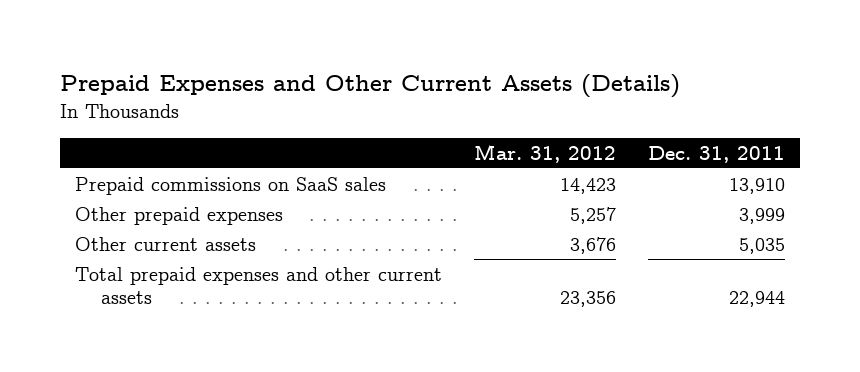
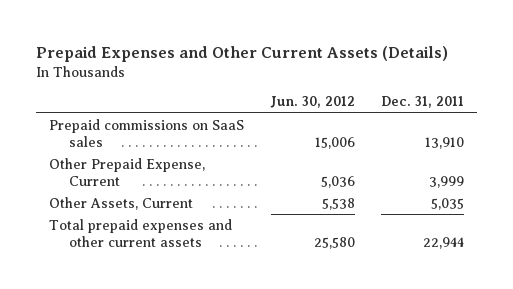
[474,143,617,163] Mar. 31, 2012 -> none
none -> [269,96,355,109] Jun. 30, 2012
[75,206,284,225] Other prepaid expenses -> [49,157,206,186] Other Prepaid Expense, Current
[75,236,257,251] Other current assets -> [49,196,194,210] Other Assets, Current

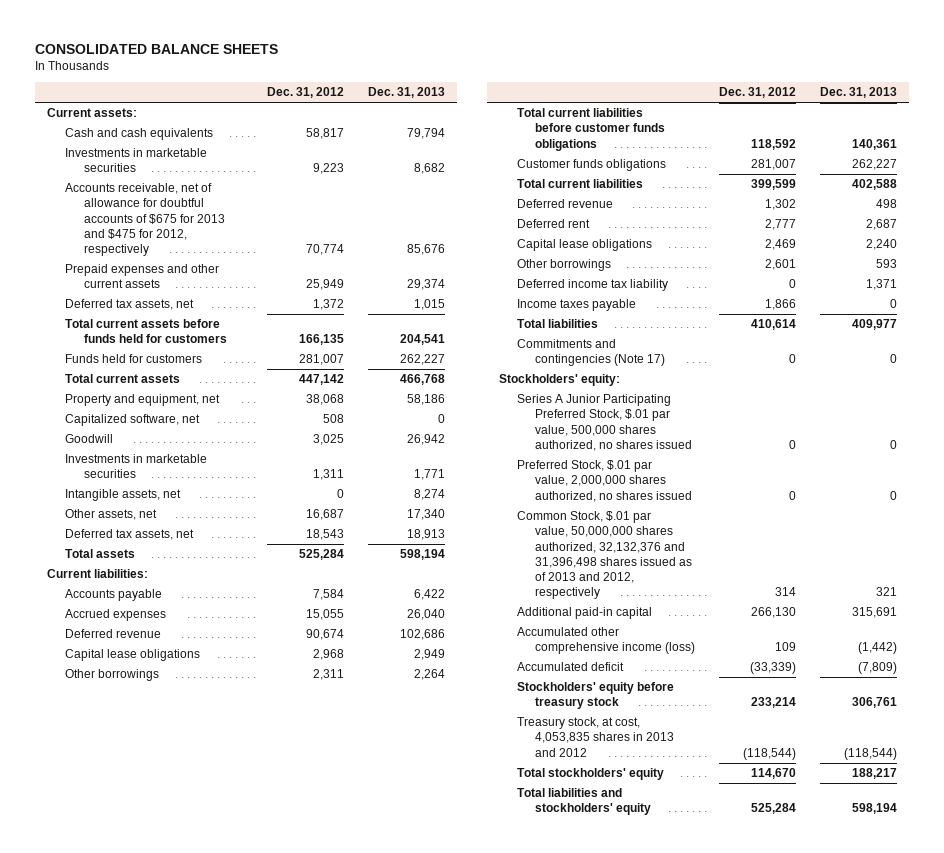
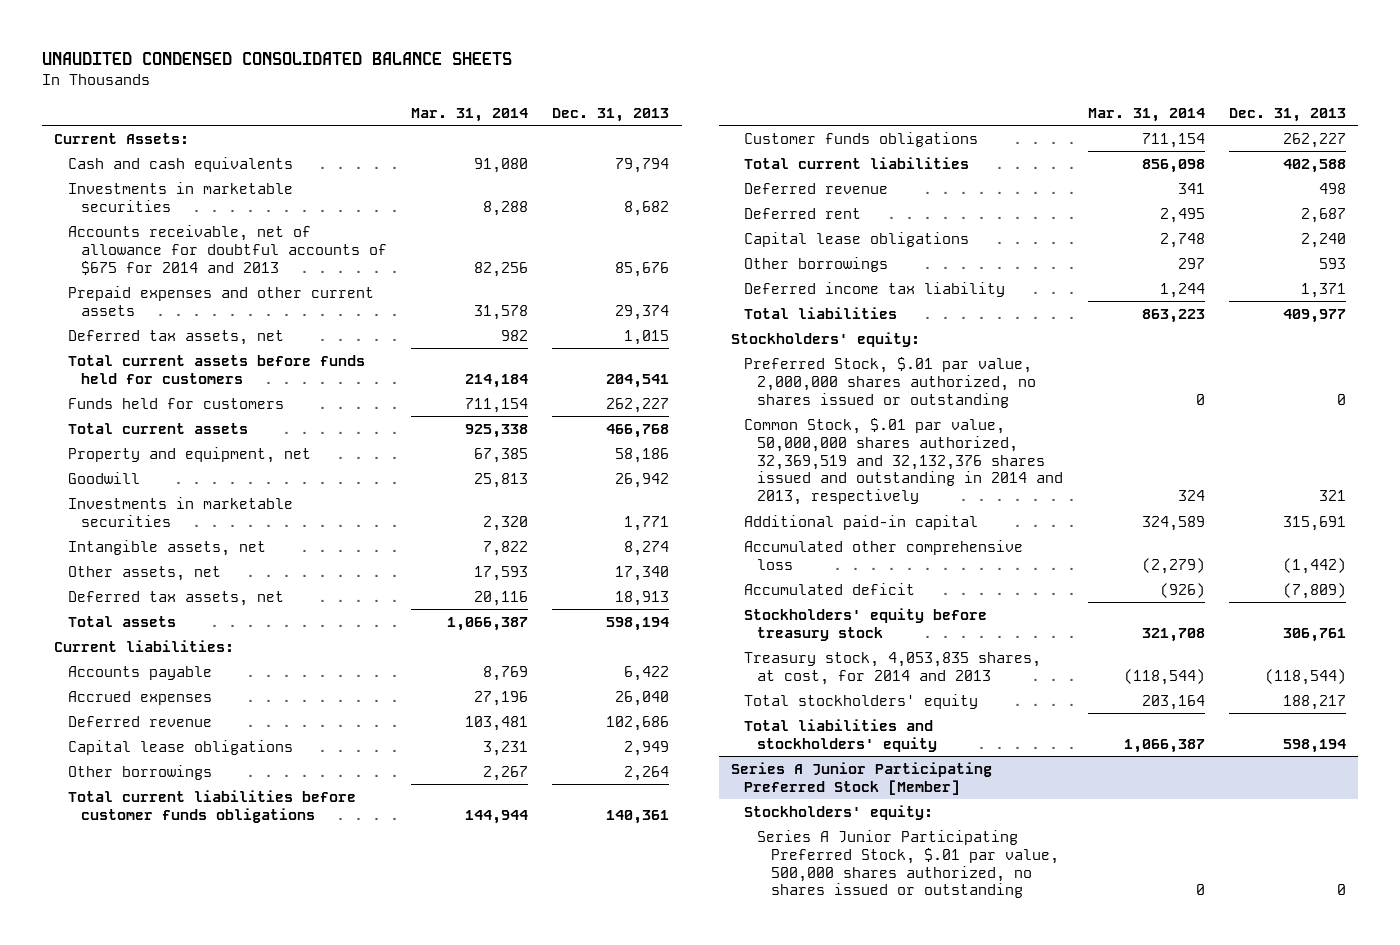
[35,43,279,54] CONSOLIDATED BALANCE SHEETS -> [42,52,513,66] UNAUDITED CONDENSED CONSOLIDATED BALANCE SHEETS
[267,87,345,99] Dec. 31, 2012 -> none
none -> [411,107,529,122] Mar. 31, 2014
[46,108,137,118] Current assets: -> [54,132,190,144] Current Assets:
[65,183,225,257] Accounts receivable, net of allowance for doubtful accounts of $675 for 2013 and $475 for 2012, respectively -> [67,224,388,275] Accounts receivable, net of allowance for doubtful accounts of $675 for 2014 and 2013
[65,414,201,427] Capitalized software, net -> none
[517,299,637,312] Income taxes payable -> none
[517,339,666,367] Commitments and contingencies (Note 17) -> none
[517,394,693,451] Series A Junior Participating Preferred Stock, $.01 par value, 500,000 shares authorized, no shares issued -> none
[517,460,693,502] Preferred Stock, $.01 par value, 2,000,000 shares authorized, no shares issued -> [744,356,1037,408] Preferred Stock, $.01 par value, 2,000,000 shares authorized, no shares issued or outstanding
[517,511,693,600] Common Stock, $.01 par value, 50,000,000 shares authorized, 32,132,376 and 31,396,498 shares issued as of 2013 and 2012, respectively -> [744,417,1064,506] Common Stock, $.01 par value, 50,000,000 shares authorized, 32,369,519 and 32,132,376 shares issued and outstanding in 2014 and 2013, respectively
[517,627,696,655] Accumulated other comprehensive income (loss) -> [744,539,1024,570] Accumulated other comprehensive loss
[517,717,675,757] Treasury stock, at cost, 4,053,835 shares in 2013 and 2012 -> [744,651,1042,685] Treasury stock, 4,053,835 shares, at cost, for 2014 and 2013
none -> [730,761,992,795] Series A Junior Participating Preferred Stock [Member]
none -> [744,804,934,820] Stockholders' equity:
none -> [757,829,1059,899] Series A Junior Participating Preferred Stock, $.01 par value, 500,000 shares authorized, no shares issued or outstanding

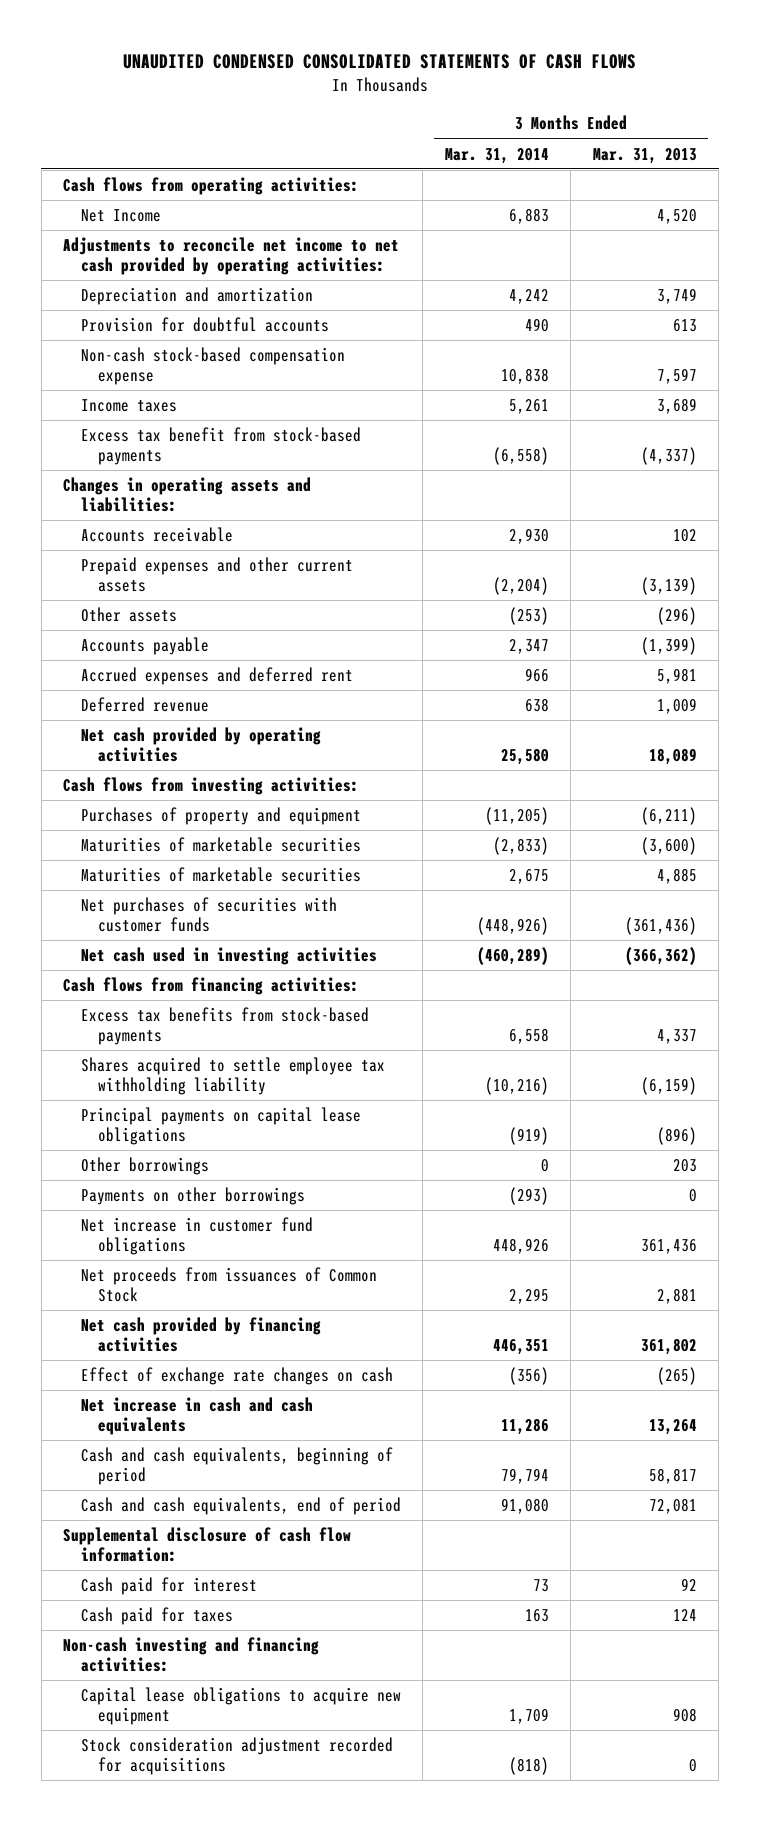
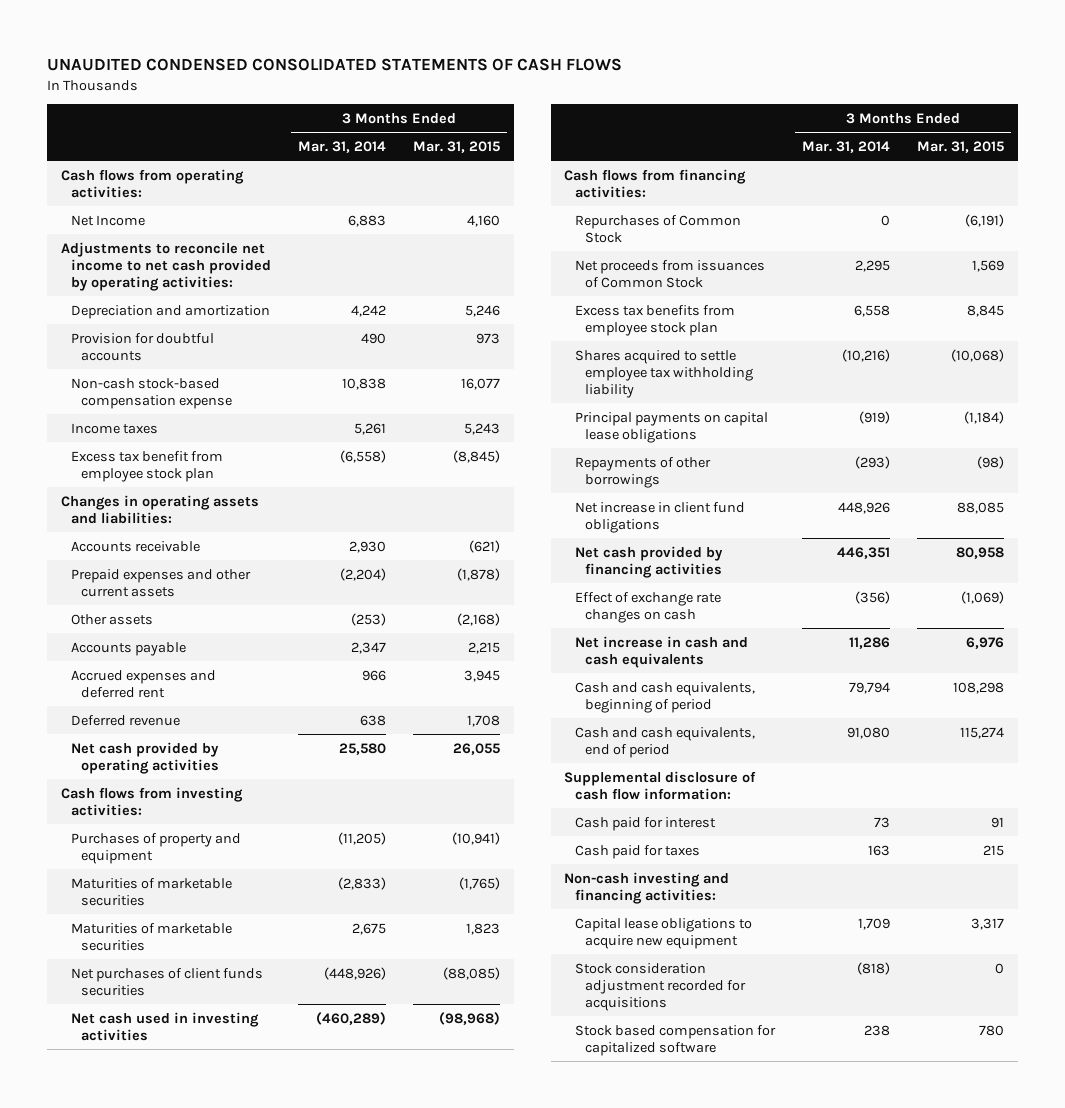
[592,147,697,164] Mar. 31, 2013 -> none
none -> [413,140,501,153] Mar. 31, 2015
[80,427,361,465] Excess tax benefit from stock-based payments -> [71,450,224,482] Excess tax benefit from employee stock plan
[80,897,337,932] Net purchases of securities with customer funds -> [71,967,264,996] Net purchases of client funds securities
none -> [574,214,741,243] Repurchases of Common Stock
[80,1267,377,1302] Net proceeds from issuances of Common Stock -> [574,259,765,288] Net proceeds from issuances of Common Stock
[80,1007,369,1045] Excess tax benefits from stock-based payments -> [574,304,735,336] Excess tax benefits from employee stock plan
[80,1157,209,1176] Other borrowings -> none
[80,1187,305,1206] Payments on other borrowings -> [574,456,711,488] Repayments of other borrowings
[80,1217,313,1255] Net increase in customer fund obligations -> [574,501,745,533] Net increase in client fund obligations
none -> [574,1024,776,1056] Stock based compensation for capitalized software

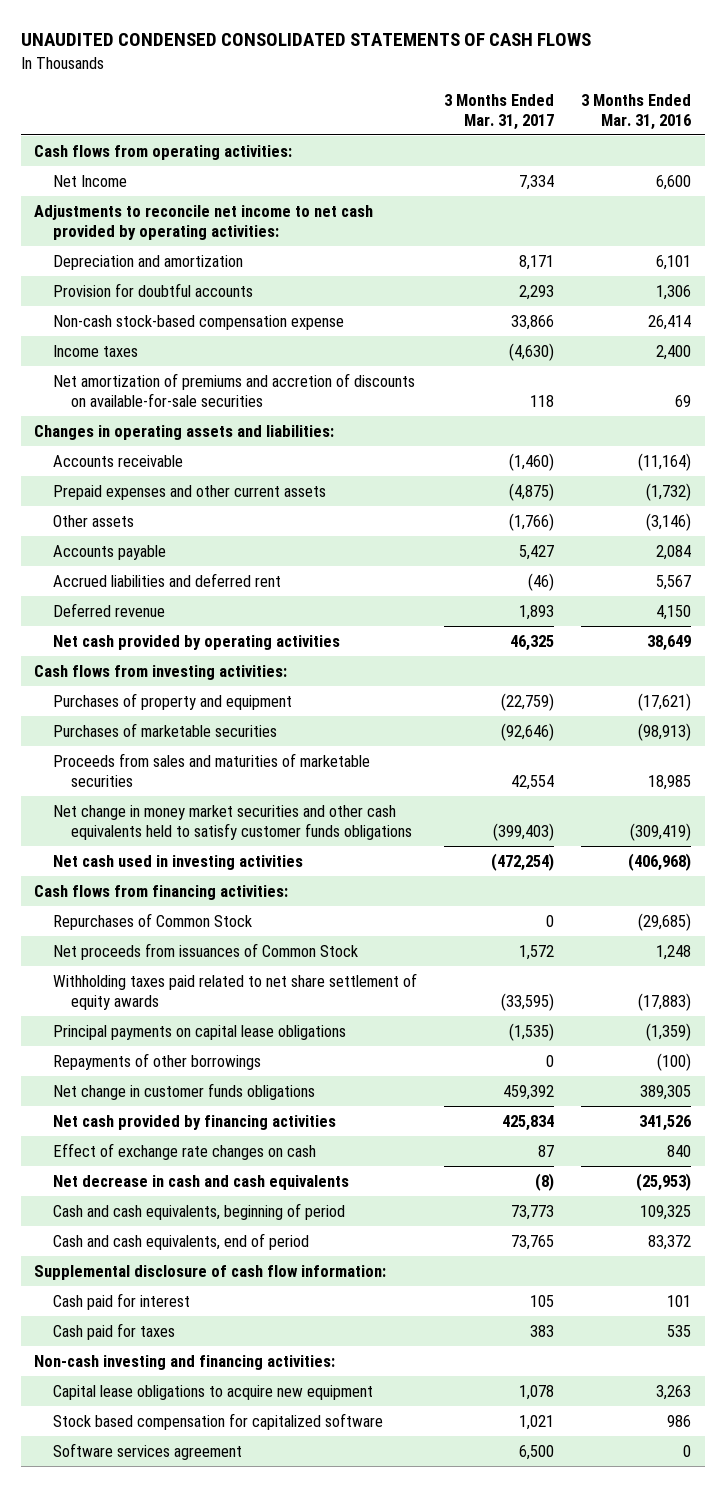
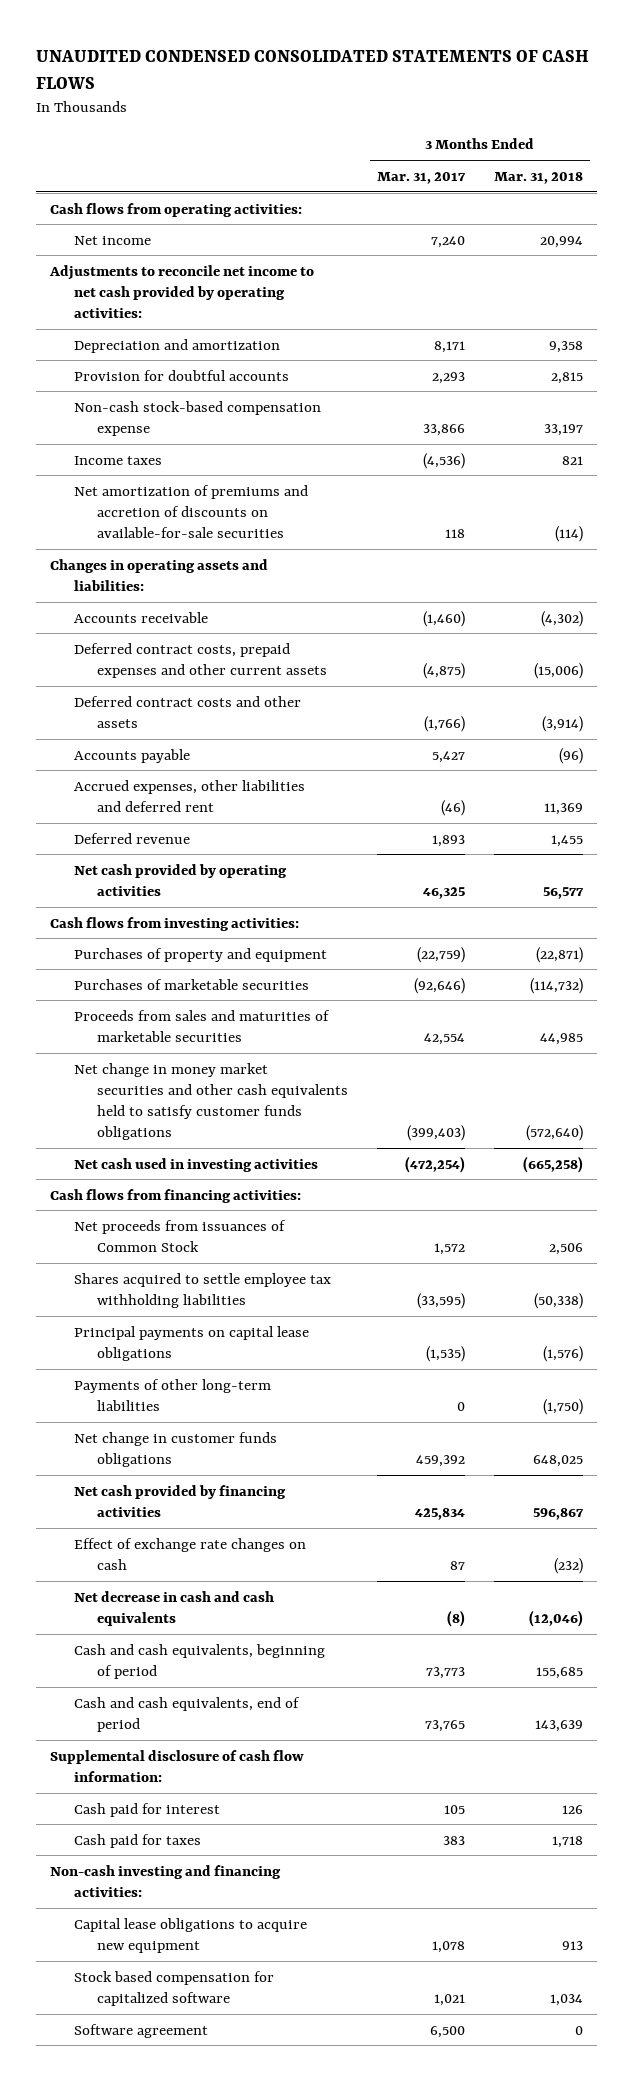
[581,93,692,130] 3 Months Ended Mar. 31, 2016 -> none
none -> [493,171,583,184] Mar. 31, 2018
[52,174,127,187] Net Income -> [73,235,151,245] Net income
[518,174,554,190] 7,334 -> [431,235,466,248] 7,240
[508,342,554,361] (4,630) -> [423,452,466,469] (4,536)
[52,484,326,500] Prepaid expenses and other current assets -> [73,642,328,678] Deferred contract costs, prepaid expenses and other current assets
[52,514,134,527] Other assets -> [73,695,301,728] Deferred contract costs and other assets
[52,572,281,587] Accrued liabilities and deferred rent -> [73,779,305,812] Accrued expenses, other liabilities and deferred rent
[52,912,252,930] Repurchases of Common Stock -> none
[52,972,417,1010] Withholding taxes paid related to net share settlement of equity awards -> [73,1272,331,1308] Shares acquired to settle employee tax withholding liabilities
[52,1052,261,1070] Repayments of other borrowings -> [73,1378,271,1411] Payments of other long-term liabilities
[52,1442,242,1460] Software services agreement -> [73,2023,208,2038] Software agreement

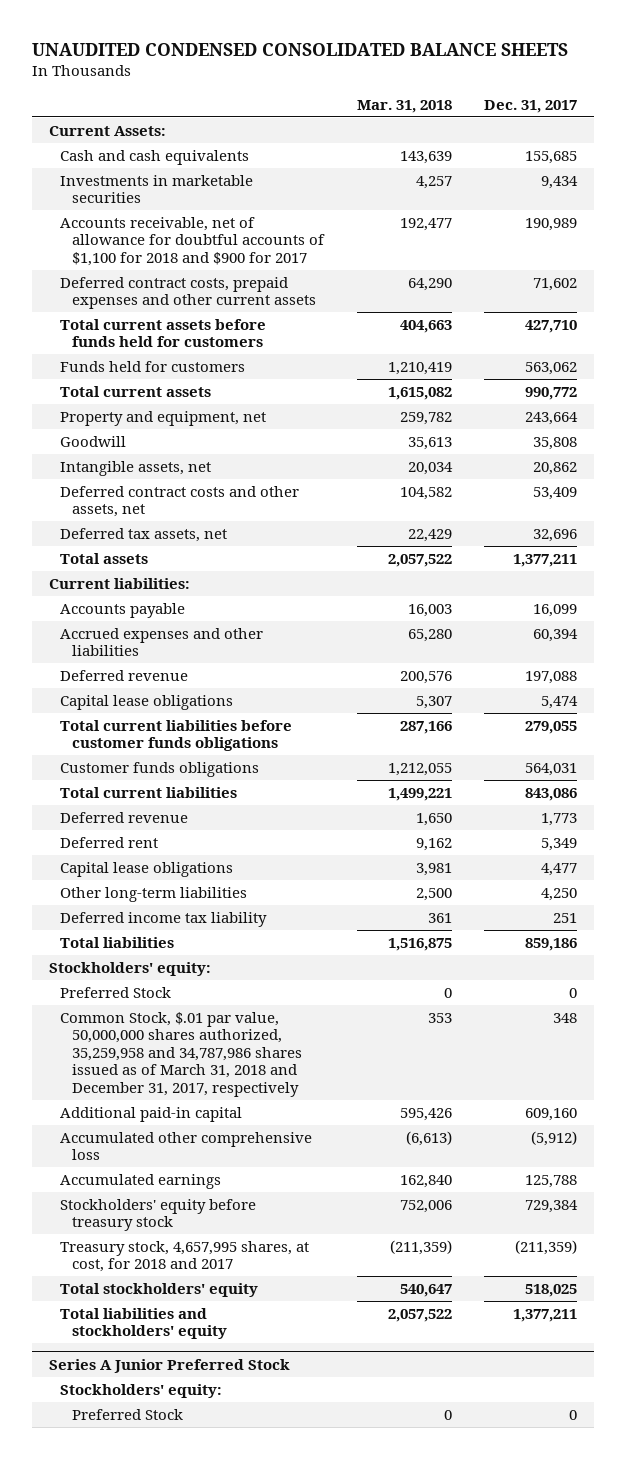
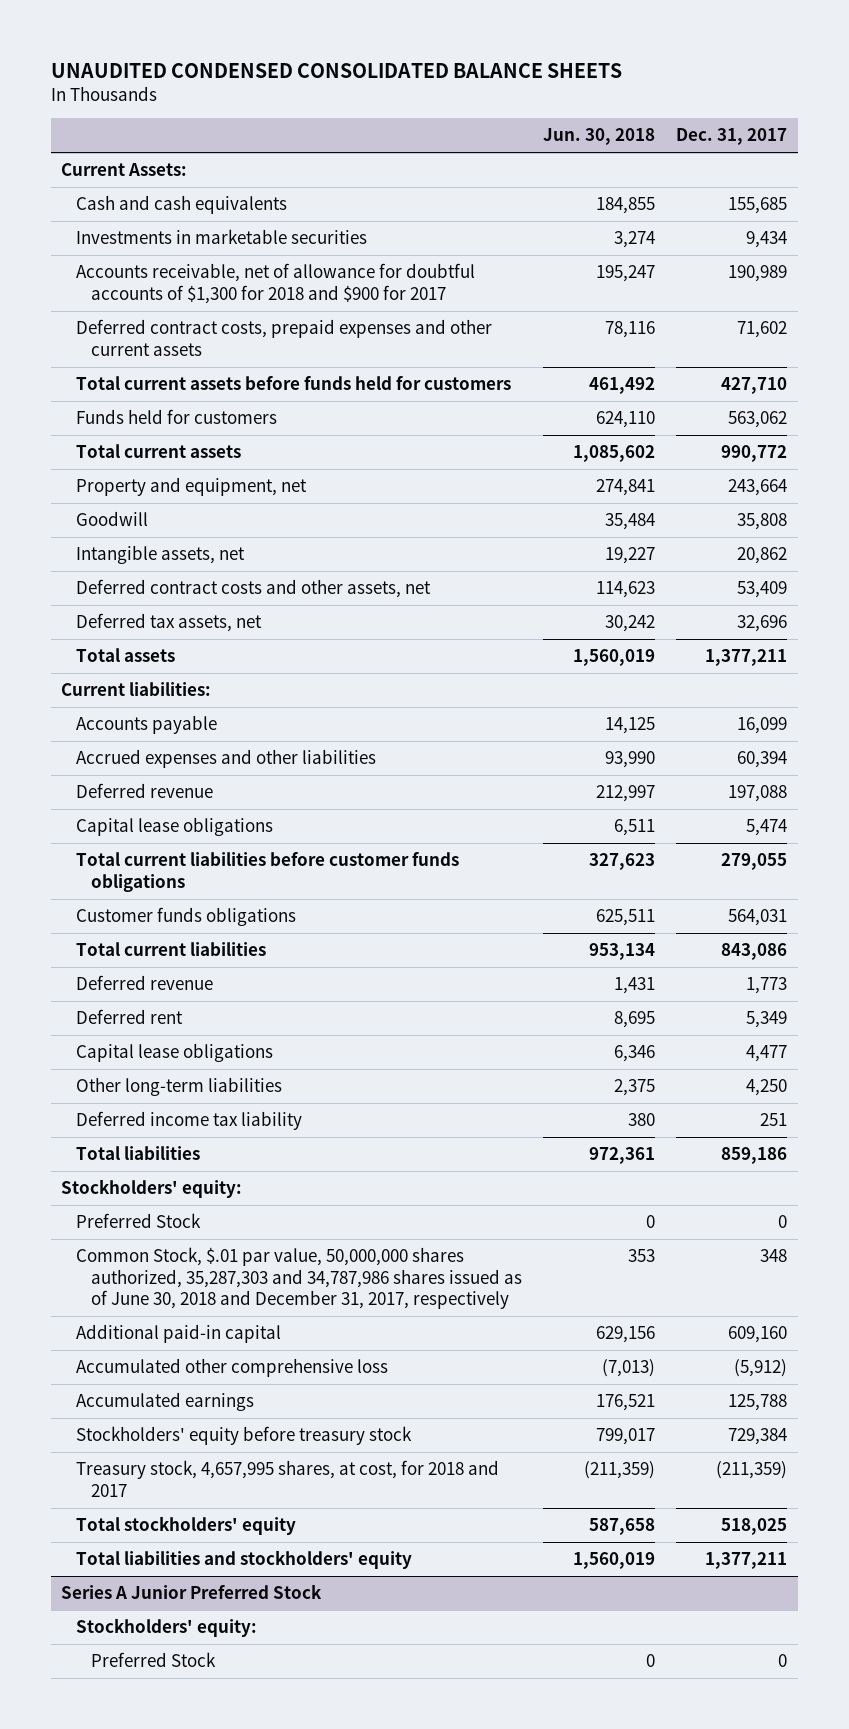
[356,99,452,113] Mar. 31, 2018 -> none
none -> [543,128,656,146] Jun. 30, 2018
[60,216,326,266] Accounts receivable, net of allowance for doubtful accounts of $1,100 for 2018 and $900 for 2017 -> [76,263,476,304] Accounts receivable, net of allowance for doubtful accounts of $1,300 for 2018 and $900 for 2017
[60,1011,303,1097] Common Stock, $.01 par value, 50,000,000 shares authorized, 35,259,958 and 34,787,986 shares issued as of March 31, 2018 and December 31, 2017, respectively -> [76,1247,523,1310] Common Stock, $.01 par value, 50,000,000 shares authorized, 35,287,303 and 34,787,986 shares issued as of June 30, 2018 and December 31, 2017, respectively

